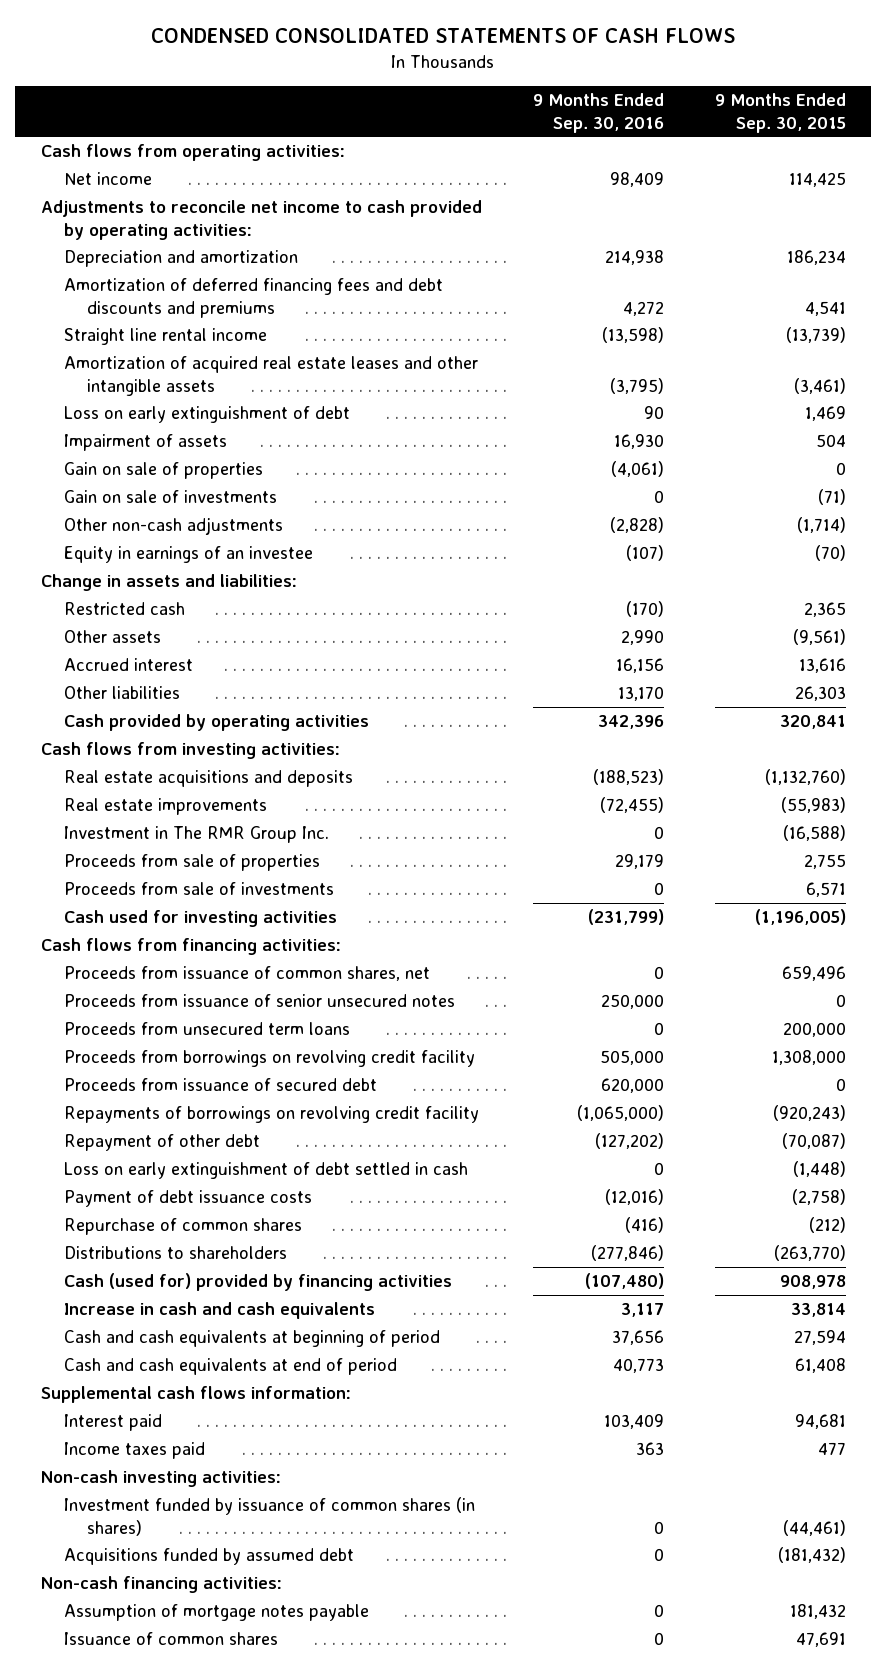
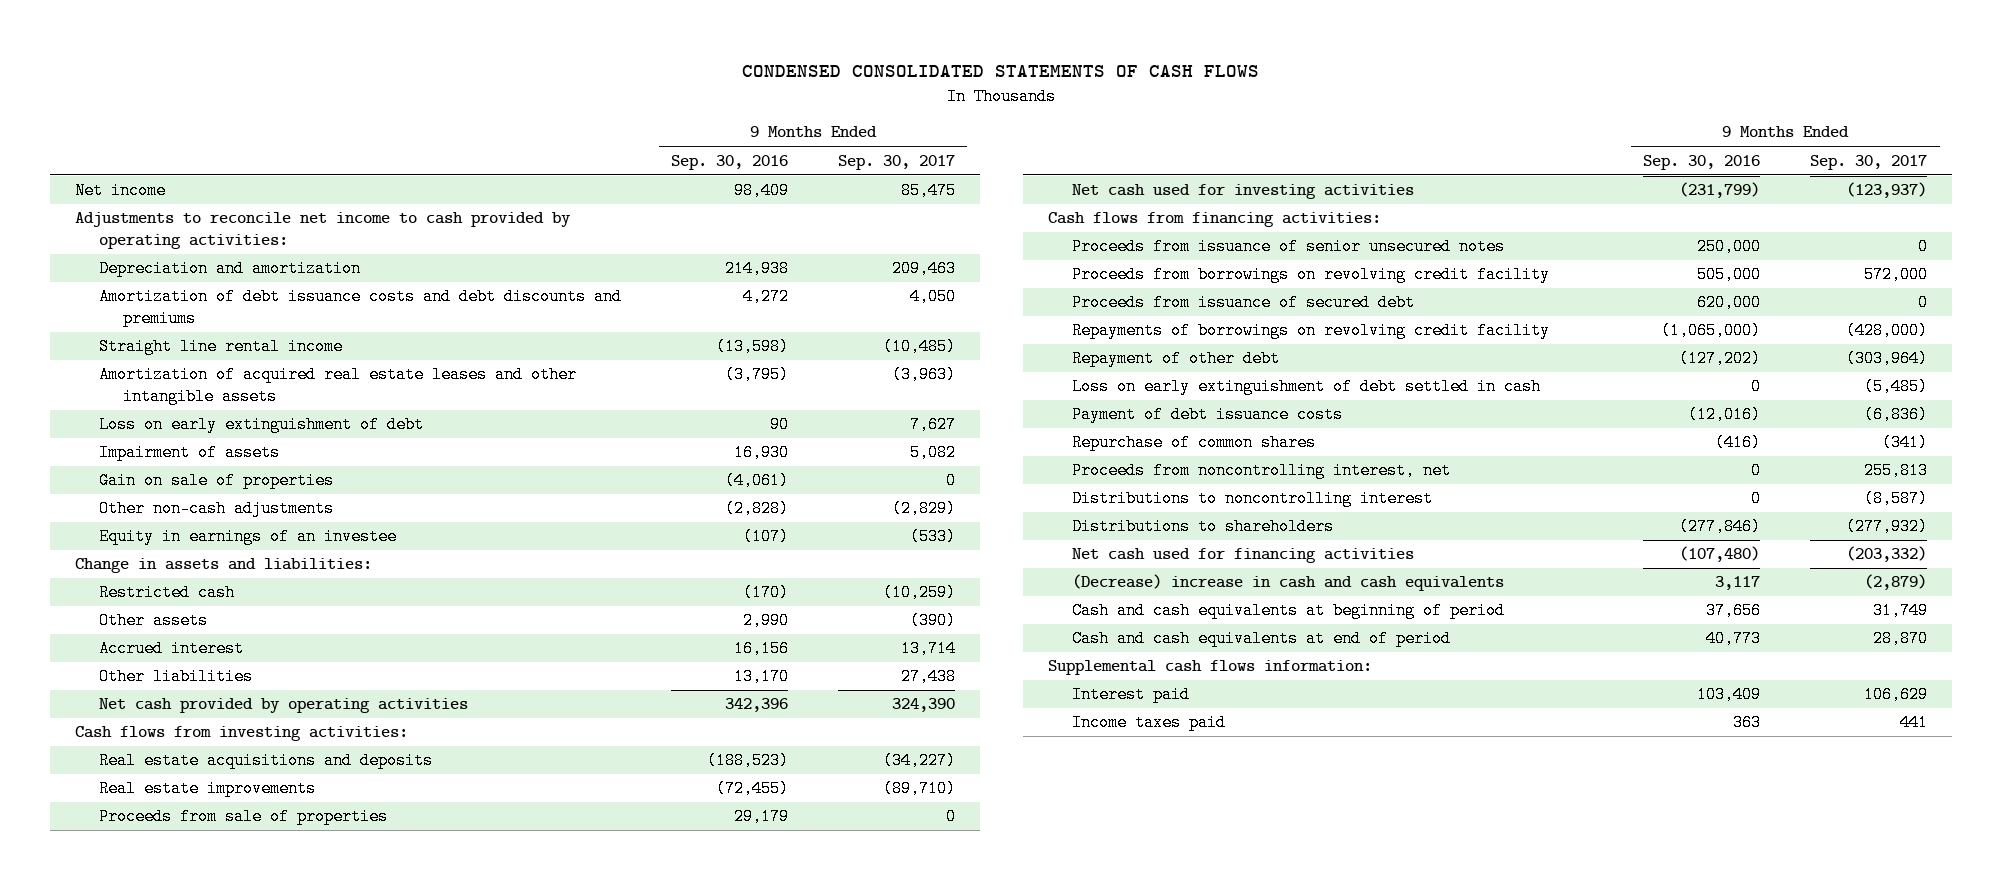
[714,93,846,133] 9 Months Ended Sep. 30, 2015 -> none
none -> [837,154,955,170] Sep. 30, 2017
[40,144,345,162] Cash flows from operating activities: -> none
[63,278,443,318] Amortization of deferred financing fees and debt discounts and premiums -> [99,288,623,327] Amortization of debt issuance costs and debt discounts and premiums
[63,490,277,504] Gain on sale of investments -> none
[63,714,369,732] Cash provided by operating activities -> [99,698,469,714] Net cash provided by operating activities
[63,826,329,844] Investment in The RMR Group Inc. -> none
[63,882,334,896] Proceeds from sale of investments -> none
[63,910,337,928] Cash used for investing activities -> [1071,184,1414,200] Net cash used for investing activities
[63,966,430,982] Proceeds from issuance of common shares, net -> none
[63,1022,350,1036] Proceeds from unsecured term loans -> none
none -> [1071,462,1451,480] Proceeds from noncontrolling interest, net
none -> [1071,490,1433,508] Distributions to noncontrolling interest
[63,1273,452,1292] Cash (used for) provided by financing activities -> [1071,548,1414,564] Net cash used for financing activities
[63,1302,375,1320] Increase in cash and cash equivalents -> [1071,574,1504,592] (Decrease) increase in cash and cash equivalents
[40,1470,281,1488] Non-cash investing activities: -> none
[63,1497,475,1536] Investment funded by issuance of common shares (in shares) -> none
[63,1548,354,1566] Acquisitions funded by assumed debt -> none
[40,1576,282,1594] Non-cash financing activities: -> none
[63,1604,369,1622] Assumption of mortgage notes payable -> none
[63,1632,278,1646] Issuance of common shares -> none

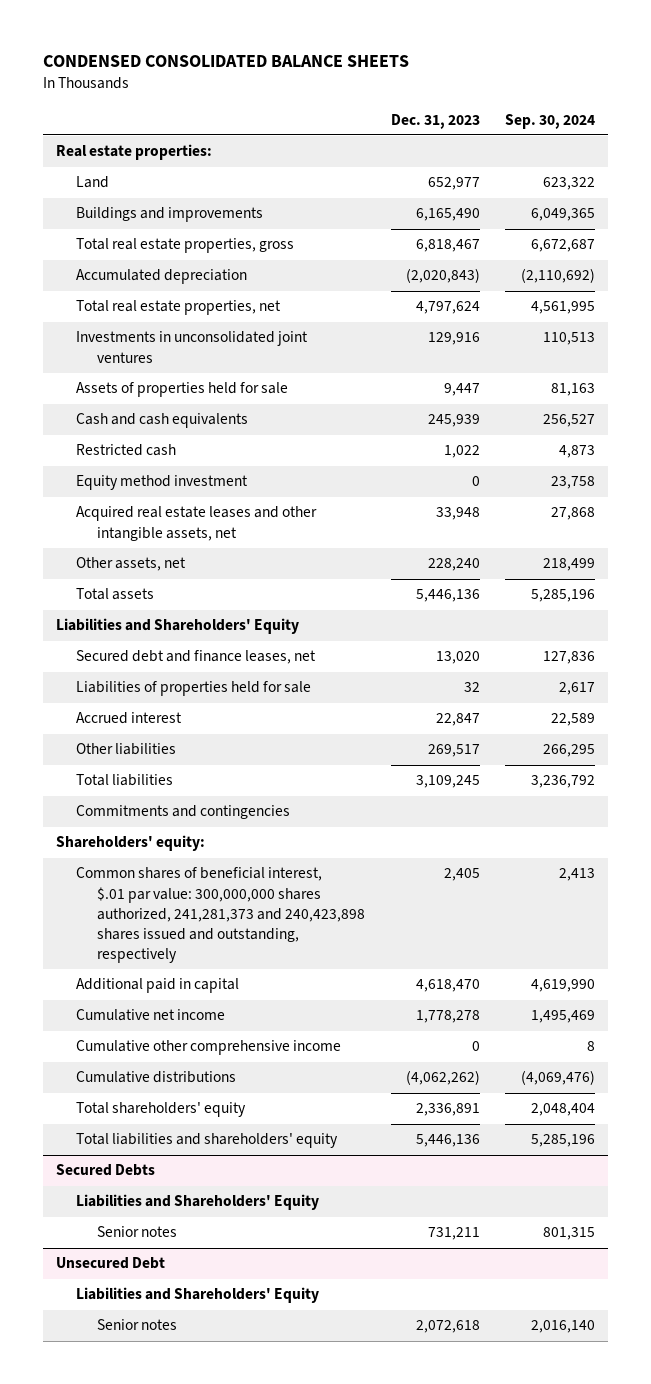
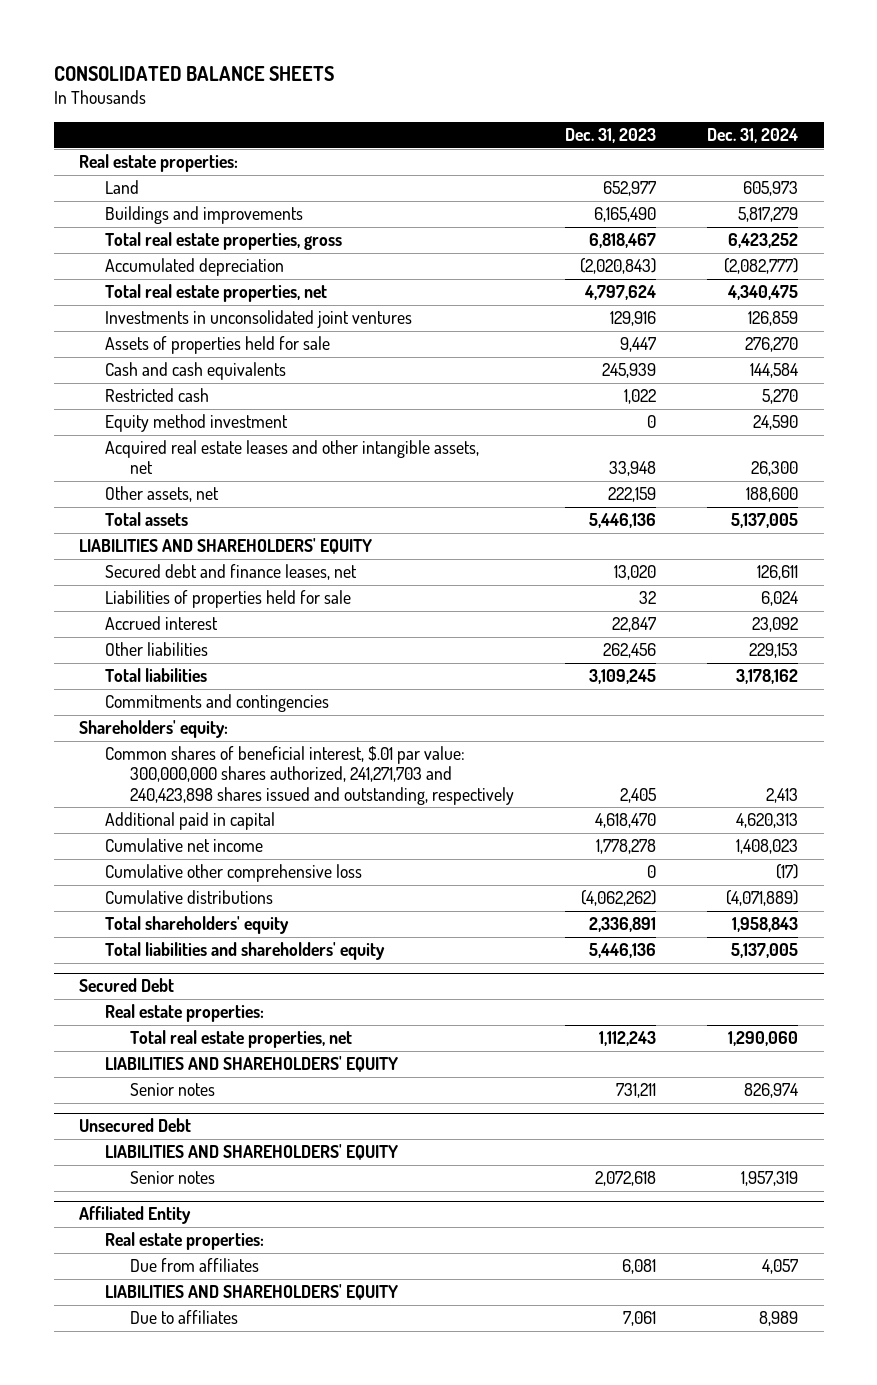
[42,55,409,68] CONDENSED CONSOLIDATED BALANCE SHEETS -> [53,65,334,81] CONSOLIDATED BALANCE SHEETS
[505,113,596,129] Sep. 30, 2024 -> none
none -> [707,127,799,143] Dec. 31, 2024
[427,558,480,572] 228,240 -> [608,487,657,503] 222,159
[55,618,299,635] Liabilities and Shareholders' Equity -> [79,538,373,555] LIABILITIES AND SHAREHOLDERS' EQUITY
[427,744,480,758] 269,517 -> [603,643,657,659] 262,456
[76,867,366,964] Common shares of beneficial interest, $.01 par value: 300,000,000 shares authorized, 241,281,373 and 240,423,898 shares issued and outstanding, respectively -> [104,746,515,805] Common shares of beneficial interest, $.01 par value: 300,000,000 shares authorized, 241,271,703 and 240,423,898 shares issued and outstanding, respectively
[76,1040,342,1056] Cumulative other comprehensive income -> [104,864,362,883] Cumulative other comprehensive loss
[55,1164,155,1177] Secured Debts -> [79,978,175,993] Secured Debt
none -> [104,1004,264,1023] Real estate properties:
none -> [130,1030,353,1049] Total real estate properties, net
[76,1194,320,1211] Liabilities and Shareholders' Equity -> [104,1056,398,1073] LIABILITIES AND SHAREHOLDERS' EQUITY
[76,1287,320,1304] Liabilities and Shareholders' Equity -> [104,1144,398,1161] LIABILITIES AND SHAREHOLDERS' EQUITY
none -> [79,1206,192,1225] Affiliated Entity
none -> [104,1232,264,1251] Real estate properties:
none -> [130,1258,260,1273] Due from affiliates
none -> [104,1284,398,1301] LIABILITIES AND SHAREHOLDERS' EQUITY
none -> [130,1310,239,1325] Due to affiliates

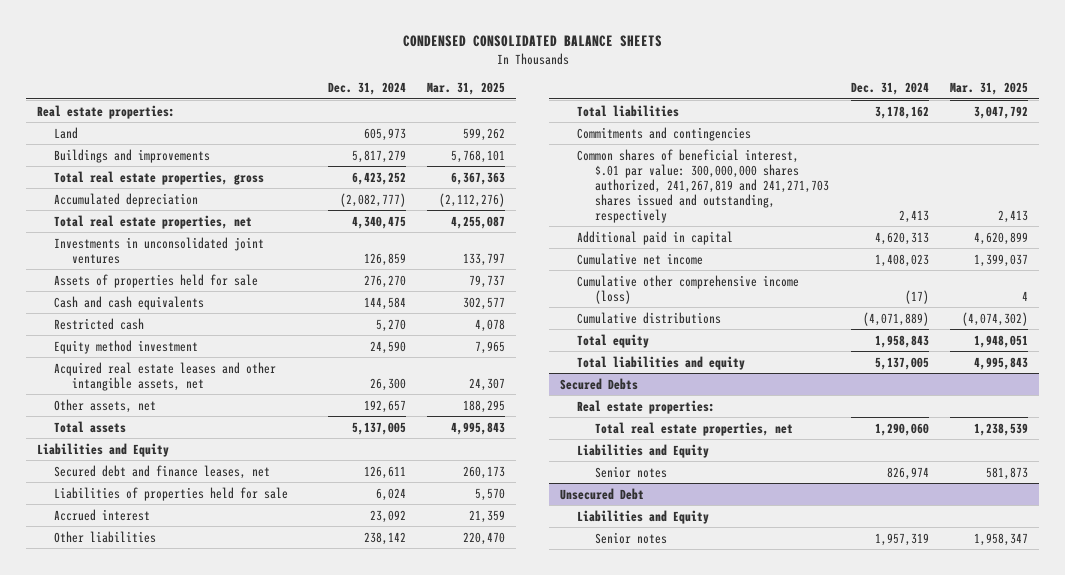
[53,65,334,81] CONSOLIDATED BALANCE SHEETS -> [402,35,662,48] CONDENSED CONSOLIDATED BALANCE SHEETS
[565,127,657,143] Dec. 31, 2023 -> none
none -> [427,82,506,96] Mar. 31, 2025
[746,487,799,503] 188,600 -> [363,399,406,413] 192,657
[79,538,373,555] LIABILITIES AND SHAREHOLDERS' EQUITY -> [36,442,169,457] Liabilities and Equity
[749,643,799,659] 229,153 -> [363,531,406,545] 238,142
[79,720,229,739] Shareholders' equity: -> none
[104,746,515,805] Common shares of beneficial interest, $.01 par value: 300,000,000 shares authorized, 241,271,703 and 240,423,898 shares issued and outstanding, respectively -> [577,148,829,223] Common shares of beneficial interest, $.01 par value: 300,000,000 shares authorized, 241,267,819 and 241,271,703 shares issued and outstanding, respectively
[104,864,362,883] Cumulative other comprehensive loss -> [577,274,800,304] Cumulative other comprehensive income (loss)
[104,916,289,935] Total shareholders' equity -> [577,333,650,348] Total equity
[104,942,385,961] Total liabilities and shareholders' equity -> [577,355,746,370] Total liabilities and equity
[79,978,175,993] Secured Debt -> [559,377,638,390] Secured Debts
[104,1056,398,1073] LIABILITIES AND SHAREHOLDERS' EQUITY -> [577,443,710,458] Liabilities and Equity
[104,1144,398,1161] LIABILITIES AND SHAREHOLDERS' EQUITY -> [577,509,710,524] Liabilities and Equity
[79,1206,192,1225] Affiliated Entity -> none
[104,1232,264,1251] Real estate properties: -> none
[130,1258,260,1273] Due from affiliates -> none
[104,1284,398,1301] LIABILITIES AND SHAREHOLDERS' EQUITY -> none
[130,1310,239,1325] Due to affiliates -> none

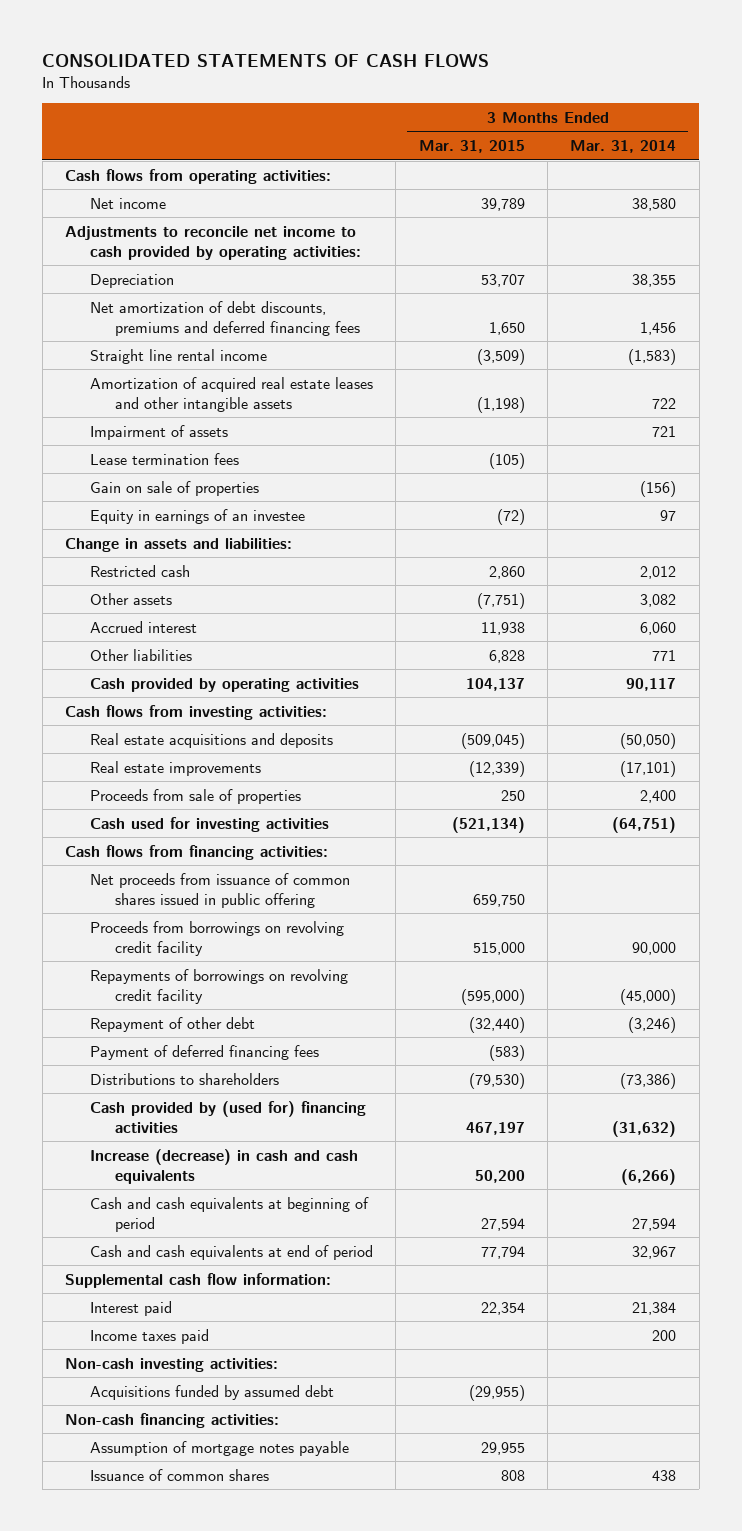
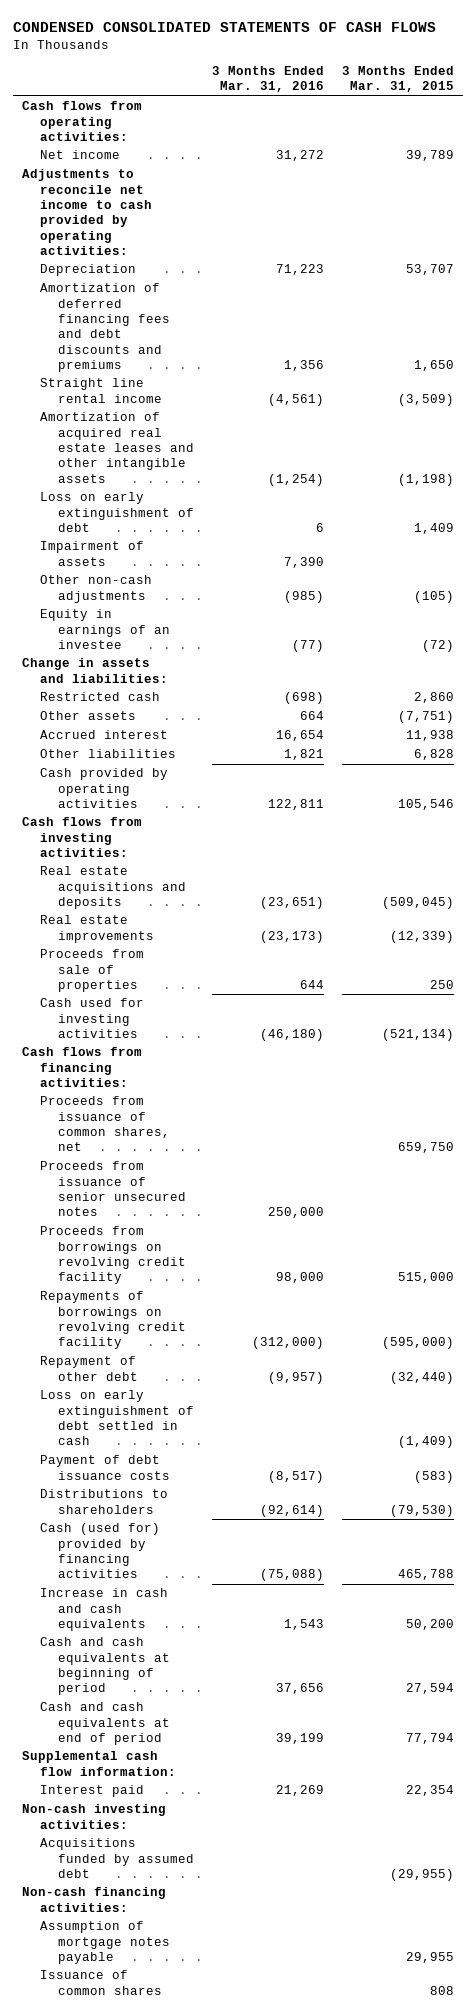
[42,53,490,67] CONSOLIDATED STATEMENTS OF CASH FLOWS -> [12,22,436,33] CONDENSED CONSOLIDATED STATEMENTS OF CASH FLOWS
[570,140,677,154] Mar. 31, 2014 -> none
none -> [212,66,325,93] 3 Months Ended Mar. 31, 2016
[90,300,361,336] Net amortization of debt discounts, premiums and deferred financing fees -> [39,283,171,373] Amortization of deferred financing fees and debt discounts and premiums
none -> [39,492,195,533] Loss on early extinguishment of debt
[90,452,240,465] Lease termination fees -> none
[90,480,260,496] Gain on sale of properties -> none
none -> [39,575,152,603] Other non-cash adjustments
[465,677,525,691] 104,137 -> [397,799,454,811] 105,546
[90,872,351,908] Net proceeds from issuance of common shares issued in public offering -> [39,1096,171,1152] Proceeds from issuance of common shares, net
none -> [39,1161,187,1217] Proceeds from issuance of senior unsecured notes
none -> [39,1390,195,1446] Loss on early extinguishment of debt settled in cash
[90,1044,320,1060] Payment of deferred financing fees -> [39,1455,171,1480] Payment of debt issuance costs
[90,1100,367,1133] Cash provided by (used for) financing activities -> [39,1523,160,1579] Cash (used for) provided by financing activities
[465,1121,525,1135] 467,197 -> [397,1569,454,1581] 465,788
[90,1148,359,1184] Increase (decrease) in cash and cash equivalents -> [39,1588,168,1632] Increase in cash and cash equivalents
[90,1328,210,1344] Income taxes paid -> none

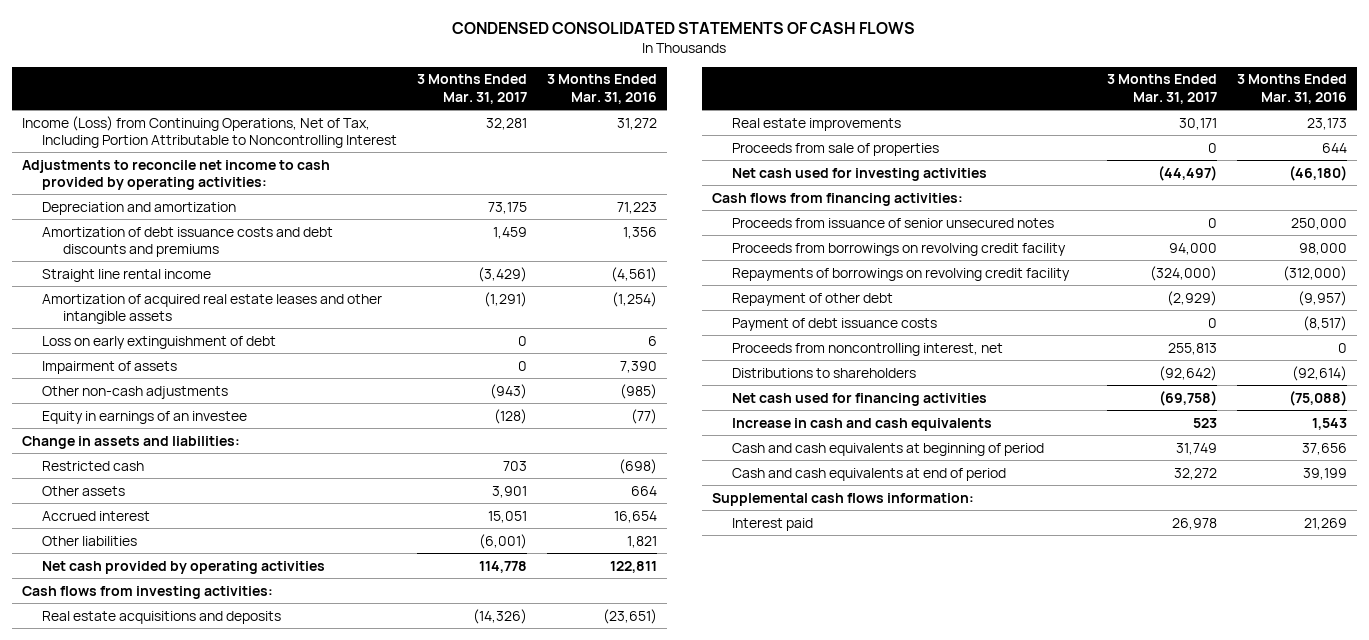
[341,66,454,93] 3 Months Ended Mar. 31, 2015 -> none
none -> [417,74,528,104] 3 Months Ended Mar. 31, 2017
[21,101,142,142] Cash flows from operating activities: -> none
[39,150,120,160] Net income -> [21,115,398,149] Income (Loss) from Continuing Operations, Net of Tax, Including Portion Attributable to Noncontrolling Interest
[39,264,136,277] Depreciation -> [42,201,237,215] Depreciation and amortization
[39,283,171,373] Amortization of deferred financing fees and debt discounts and premiums -> [42,226,334,258] Amortization of debt issuance costs and debt discounts and premiums
[39,768,168,809] Cash provided by operating activities -> [42,560,326,574] Net cash provided by operating activities
[260,930,325,943] (23,173) -> [1306,117,1347,130] 23,173
[39,998,144,1039] Cash used for investing activities -> [732,167,988,181] Net cash used for investing activities
[39,1096,171,1152] Proceeds from issuance of common shares, net -> none
[39,1390,195,1446] Loss on early extinguishment of debt settled in cash -> none
none -> [732,342,1004,356] Proceeds from noncontrolling interest, net
[39,1523,160,1579] Cash (used for) provided by financing activities -> [732,392,988,406] Net cash used for financing activities
[21,1751,176,1776] Supplemental cash flow information: -> [711,492,974,506] Supplemental cash flows information:
[21,1804,166,1829] Non-cash investing activities: -> none
[39,1838,195,1879] Acquisitions funded by assumed debt -> none
[21,1887,166,1912] Non-cash financing activities: -> none
[39,1921,171,1965] Assumption of mortgage notes payable -> none
[39,1970,163,1995] Issuance of common shares -> none

